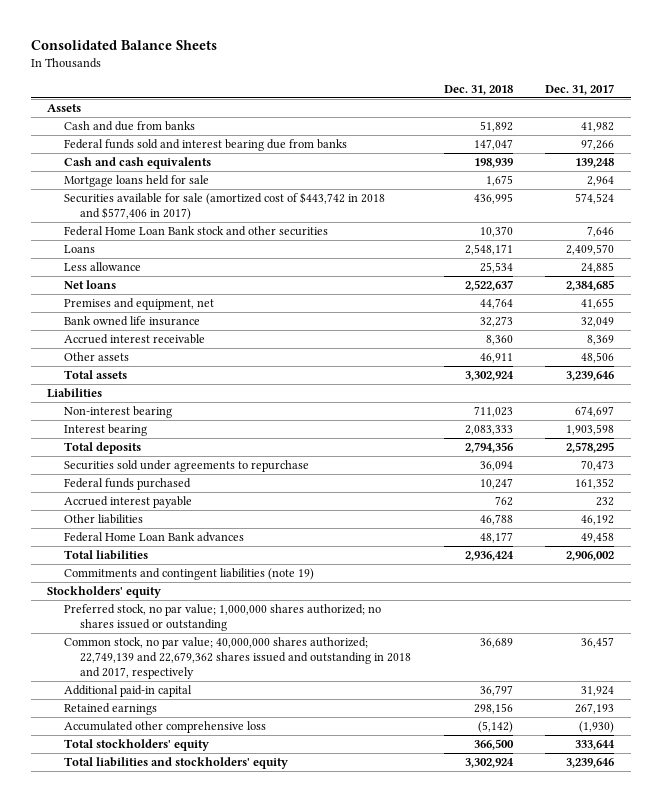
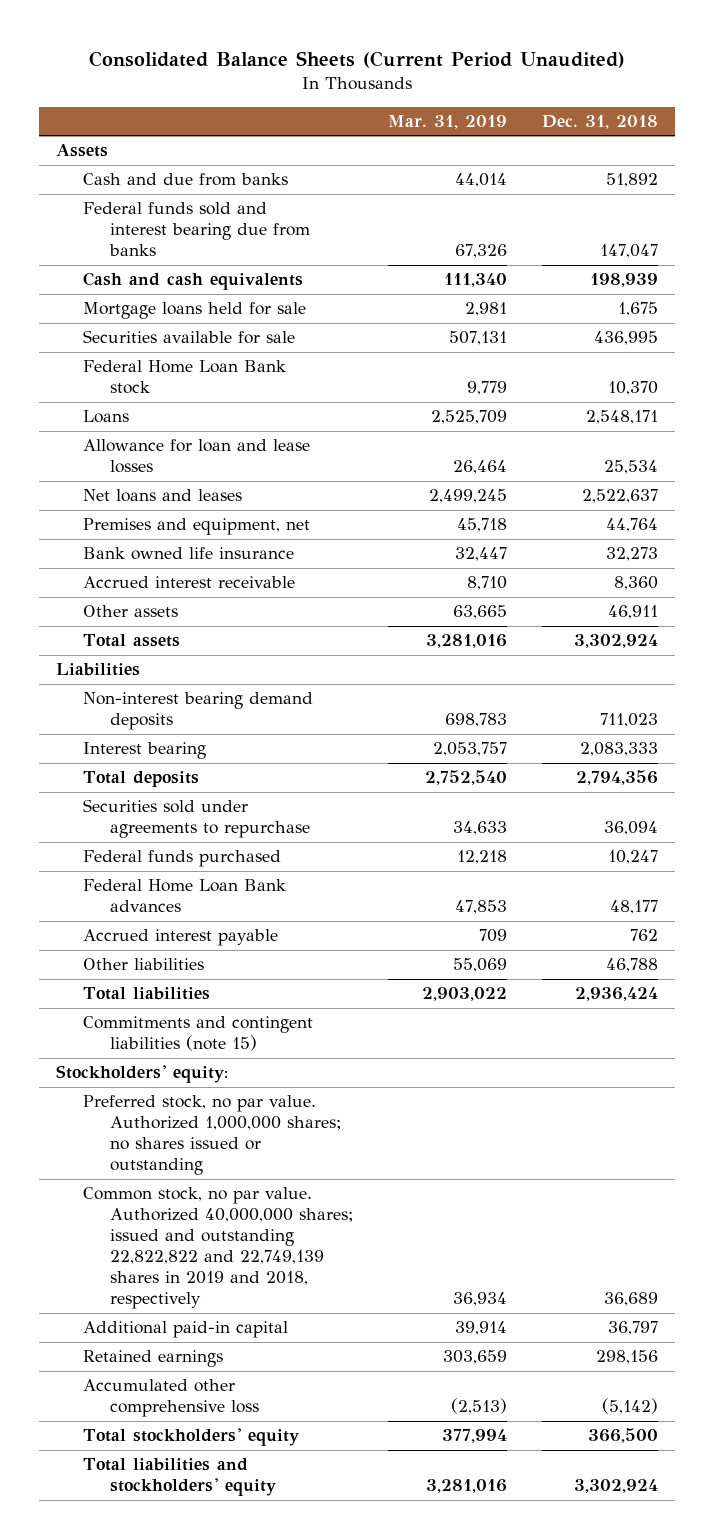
[30,40,217,51] Consolidated Balance Sheets -> [89,50,626,68] Consolidated Balance Sheets (Current Period Unaudited)
[545,83,615,95] Dec. 31, 2017 -> none
none -> [387,115,507,130] Mar. 31, 2019
[63,192,385,220] Securities available for sale (amortized cost of $443,742 in 2018 and $577,406 in 2017) -> [83,330,296,345] Securities available for sale
[63,226,328,237] Federal Home Loan Bank stock and other securities -> [83,360,287,395] Federal Home Loan Bank stock
[63,262,141,272] Less allowance -> [83,439,311,474] Allowance for loan and lease losses
[63,280,116,290] Net loans -> [83,489,243,503] Net loans and leases
[63,406,172,419] Non-interest bearing -> [83,692,314,731] Non-interest bearing demand deposits
[63,532,244,543] Federal Home Loan Bank advances -> [83,879,287,913] Federal Home Loan Bank advances
[63,568,314,581] Commitments and contingent liabilities (note 19) -> [83,1016,314,1052] Commitments and contingent liabilities (note 15)
[46,586,161,599] Stockholders' equity -> [56,1065,229,1084] Stockholders' equity:
[63,604,381,631] Preferred stock, no par value; 1,000,000 shares authorized; no shares issued or outstanding -> [83,1095,341,1176] Preferred stock, no par value. Authorized 1,000,000 shares; no shares issued or outstanding
[63,637,412,679] Common stock, no par value; 40,000,000 shares authorized; 22,749,139 and 22,679,362 shares issued and outstanding in 2018 and 2017, respectively -> [83,1187,353,1310] Common stock, no par value. Authorized 40,000,000 shares; issued and outstanding 22,822,822 and 22,749,139 shares in 2019 and 2018, respectively

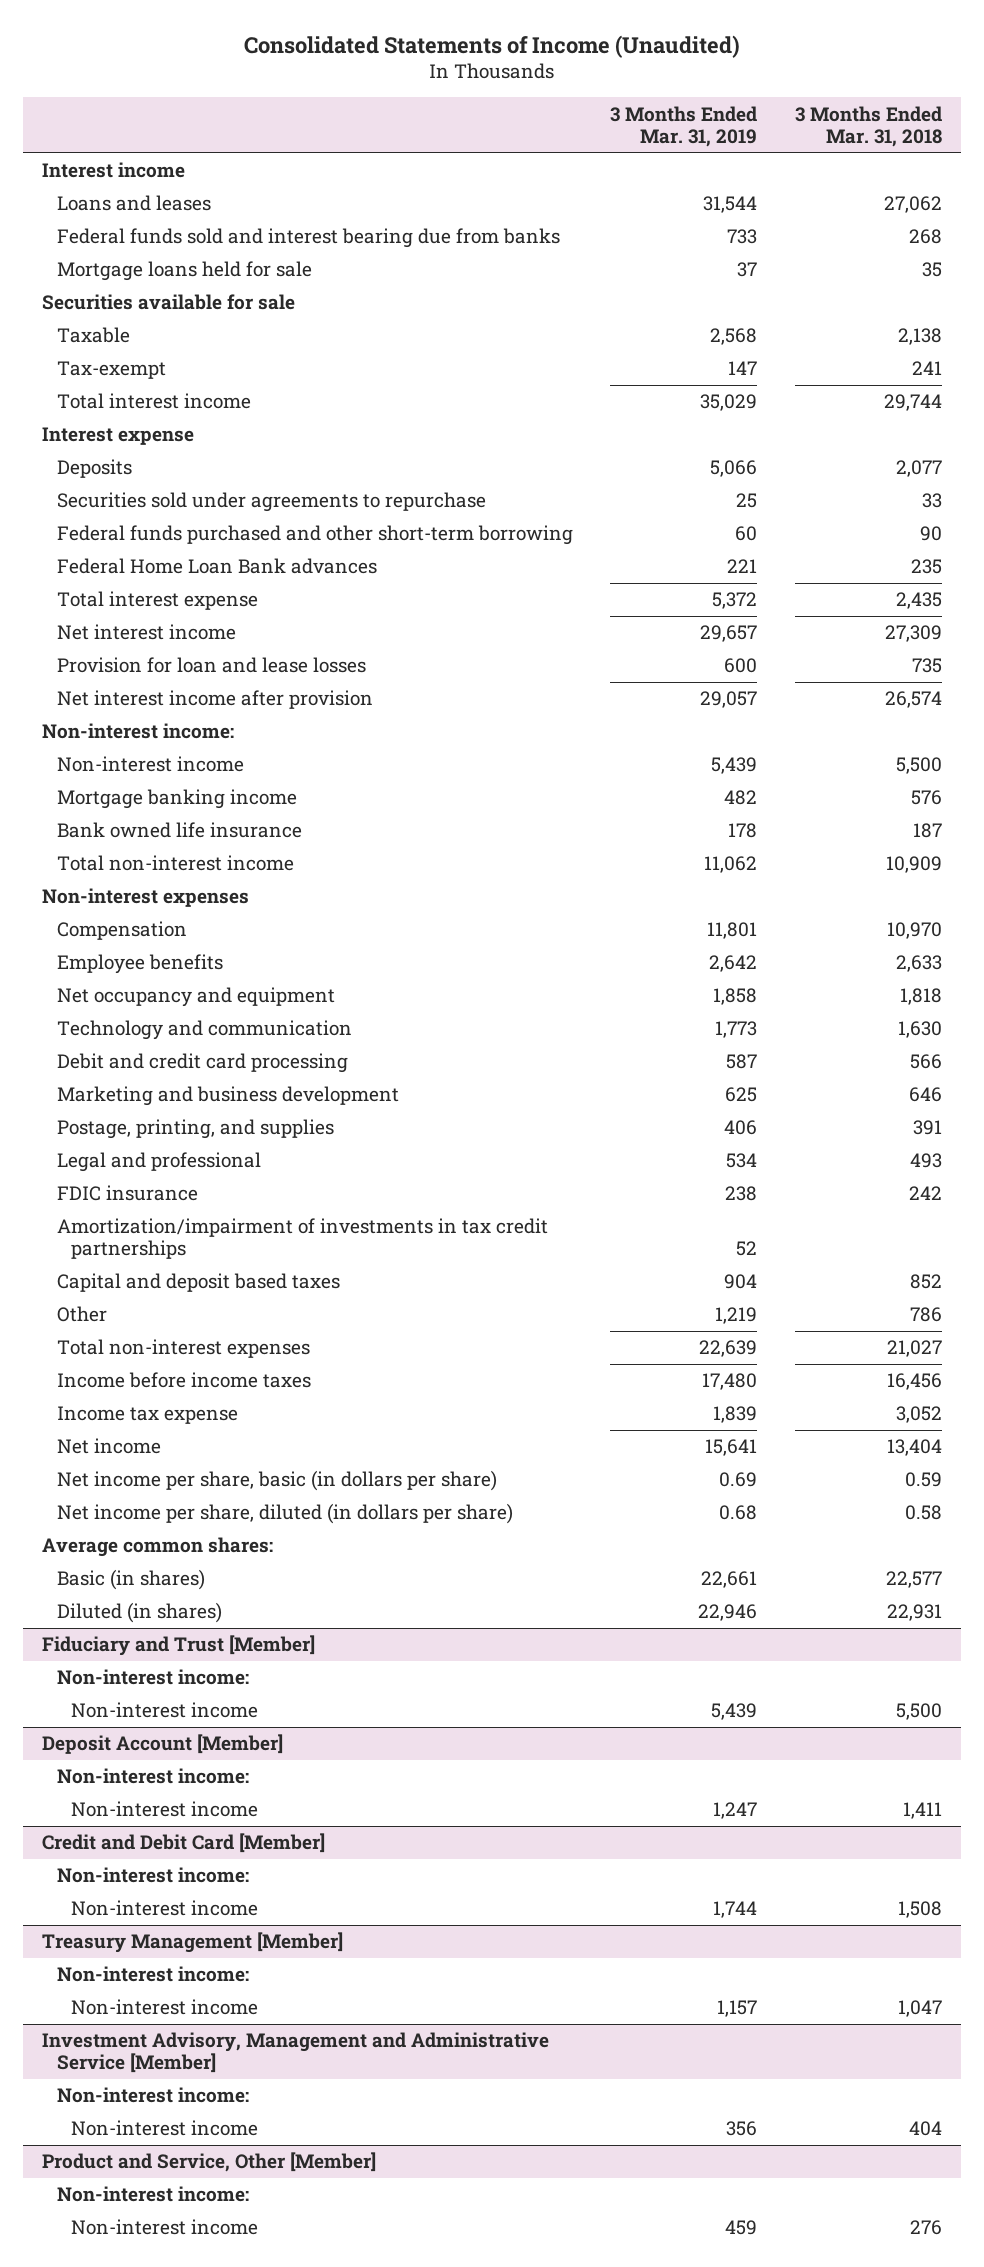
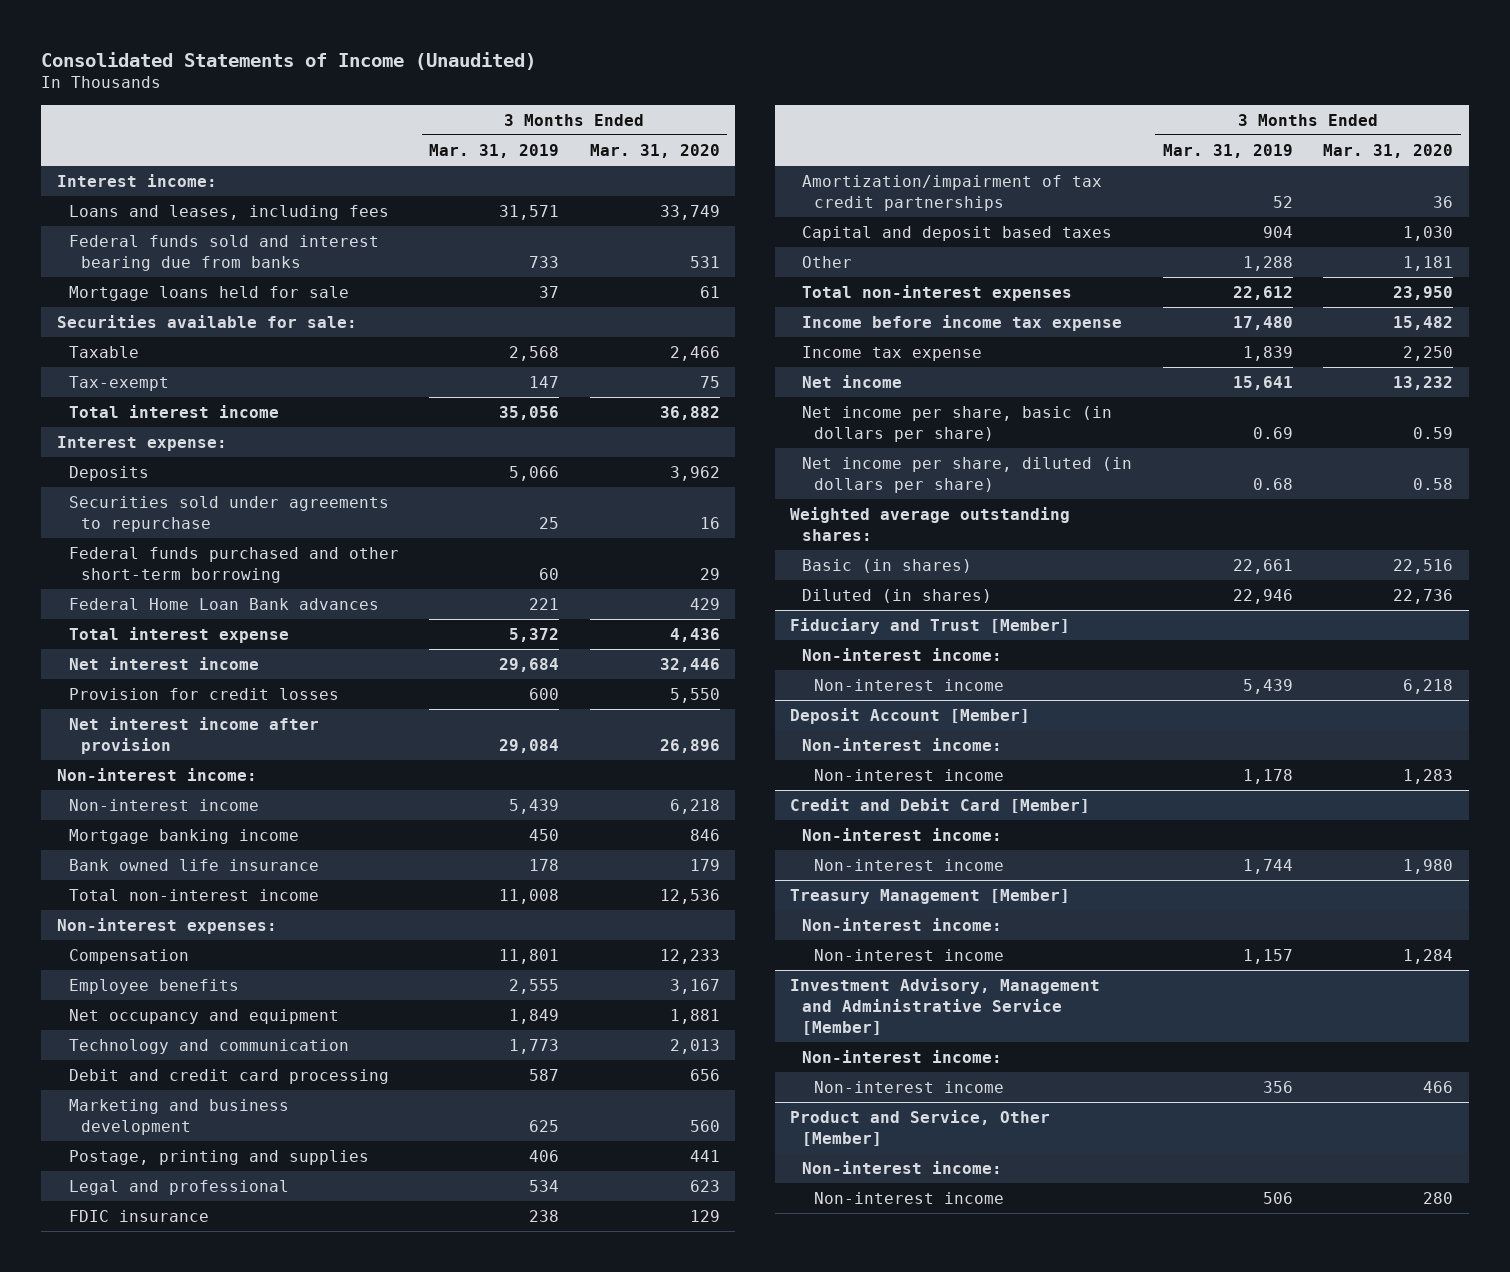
[795,105,943,147] 3 Months Ended Mar. 31, 2018 -> none
none -> [589,144,720,159] Mar. 31, 2020
[42,162,186,179] Interest income -> [56,174,217,188] Interest income:
[56,195,211,212] Loans and leases -> [68,205,389,221] Loans and leases, including fees
[703,196,758,214] 31,544 -> [499,205,560,221] 31,571
[42,294,296,311] Securities available for sale -> [56,315,357,329] Securities available for sale:
[700,394,758,412] 35,029 -> [499,406,560,421] 35,056
[42,427,195,446] Interest expense -> [56,436,227,452] Interest expense:
[700,625,758,643] 29,657 -> [499,658,560,673] 29,684
[56,657,366,674] Provision for loan and lease losses -> [68,688,339,701] Provision for credit losses
[700,691,758,709] 29,057 -> [499,738,560,753] 29,084
[724,790,758,806] 482 -> [529,829,560,842] 450
[704,856,758,874] 11,062 -> [499,889,560,905] 11,008
[42,888,250,908] Non-interest expenses -> [56,918,277,935] Non-interest expenses:
[709,955,758,973] 2,642 -> [509,979,560,995] 2,555
[713,988,758,1006] 1,858 -> [509,1009,560,1025] 1,849
[56,1119,334,1140] Postage, printing, and supplies -> [68,1150,369,1166] Postage, printing and supplies
[56,1218,548,1260] Amortization/impairment of investments in tax credit partnerships -> [802,175,1103,211] Amortization/impairment of tax credit partnerships
[715,1307,758,1325] 1,219 -> [1242,256,1293,272] 1,288
[699,1340,758,1358] 22,639 -> [1232,286,1293,301] 22,612
[56,1372,311,1389] Income before income taxes -> [802,315,1123,332] Income before income tax expense
[42,1537,274,1558] Average common shares: -> [790,507,1071,541] Weighted average outstanding shares:
[713,1802,758,1820] 1,247 -> [1242,769,1293,785] 1,178
[725,2220,758,2236] 459 -> [1262,1192,1293,1205] 506

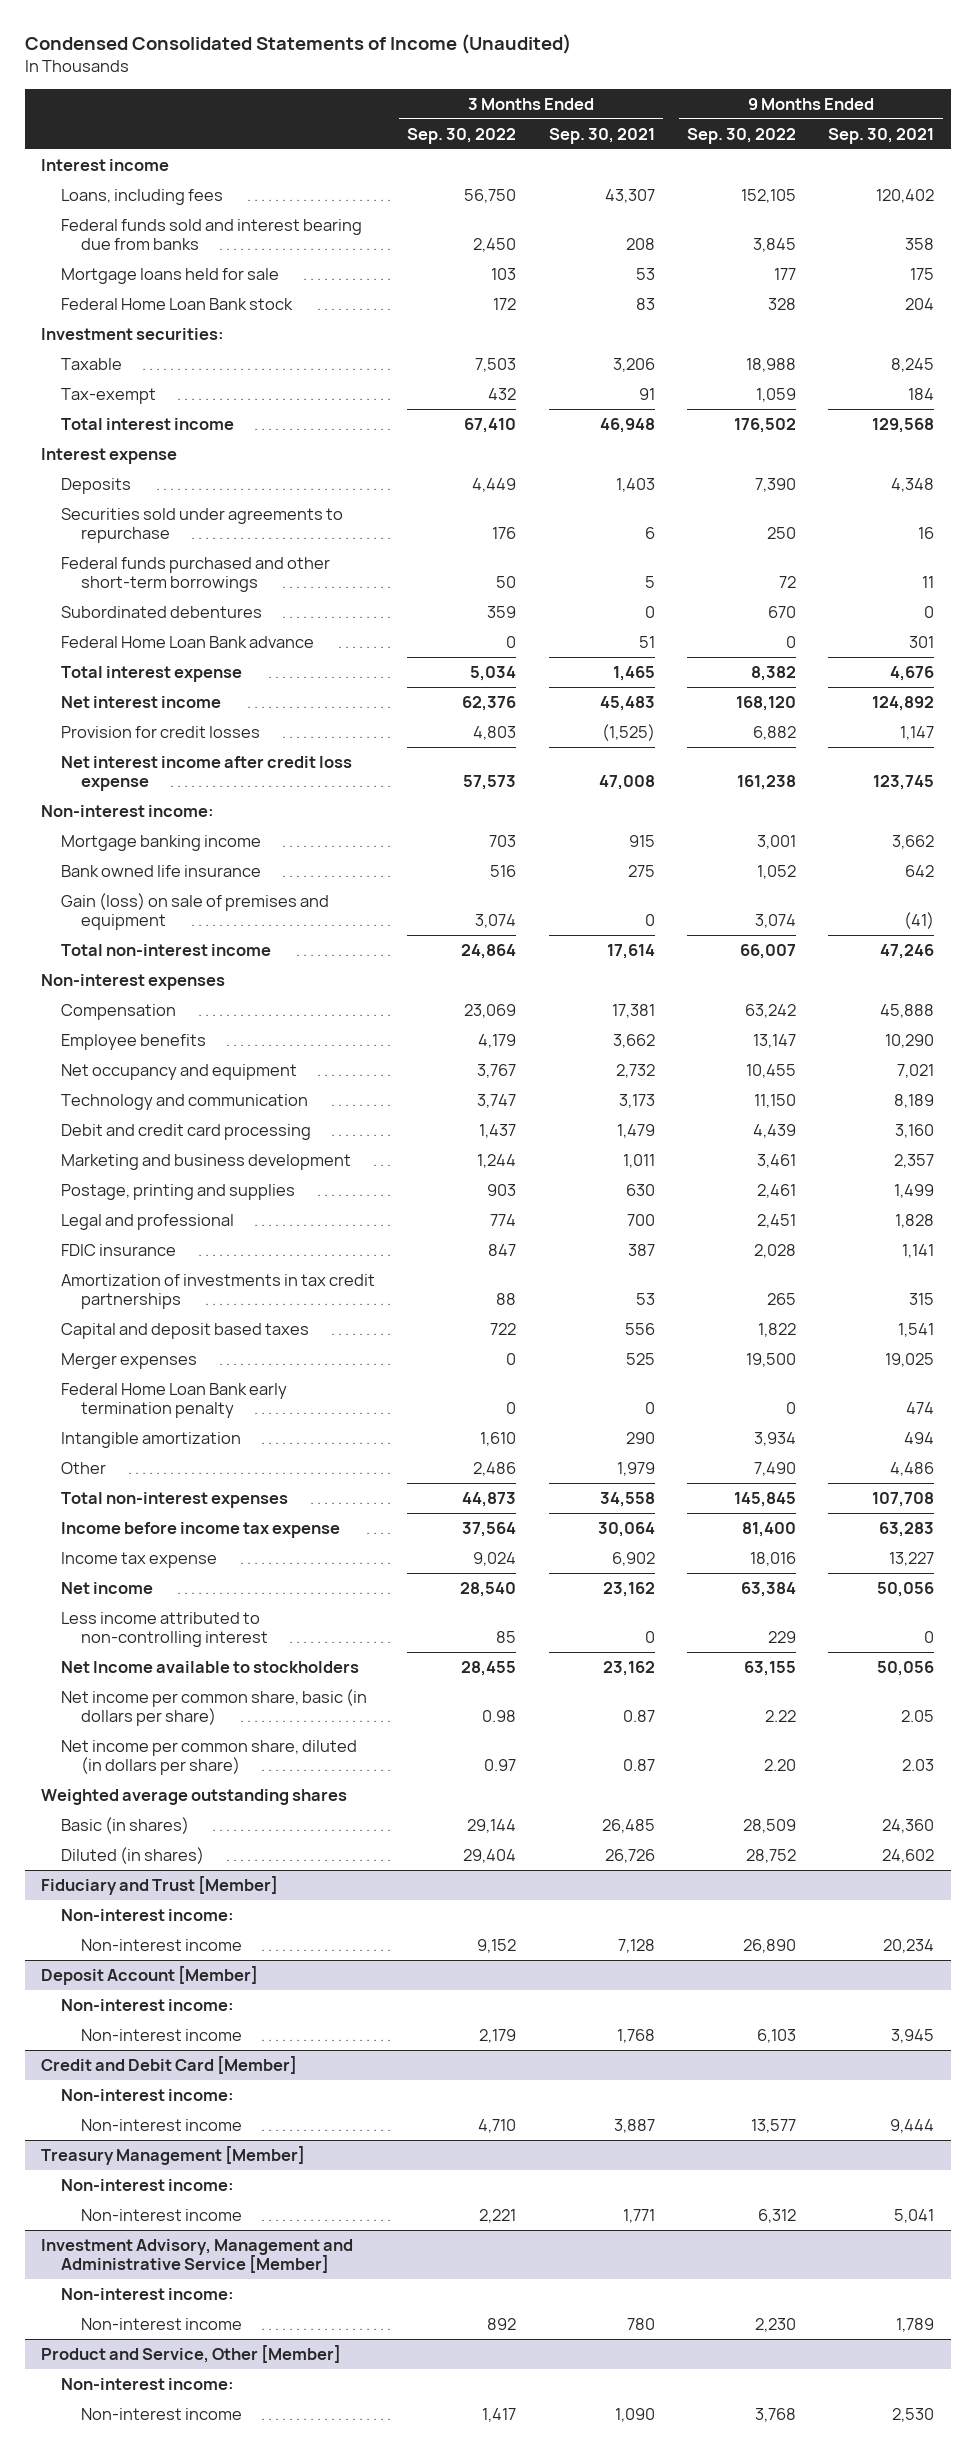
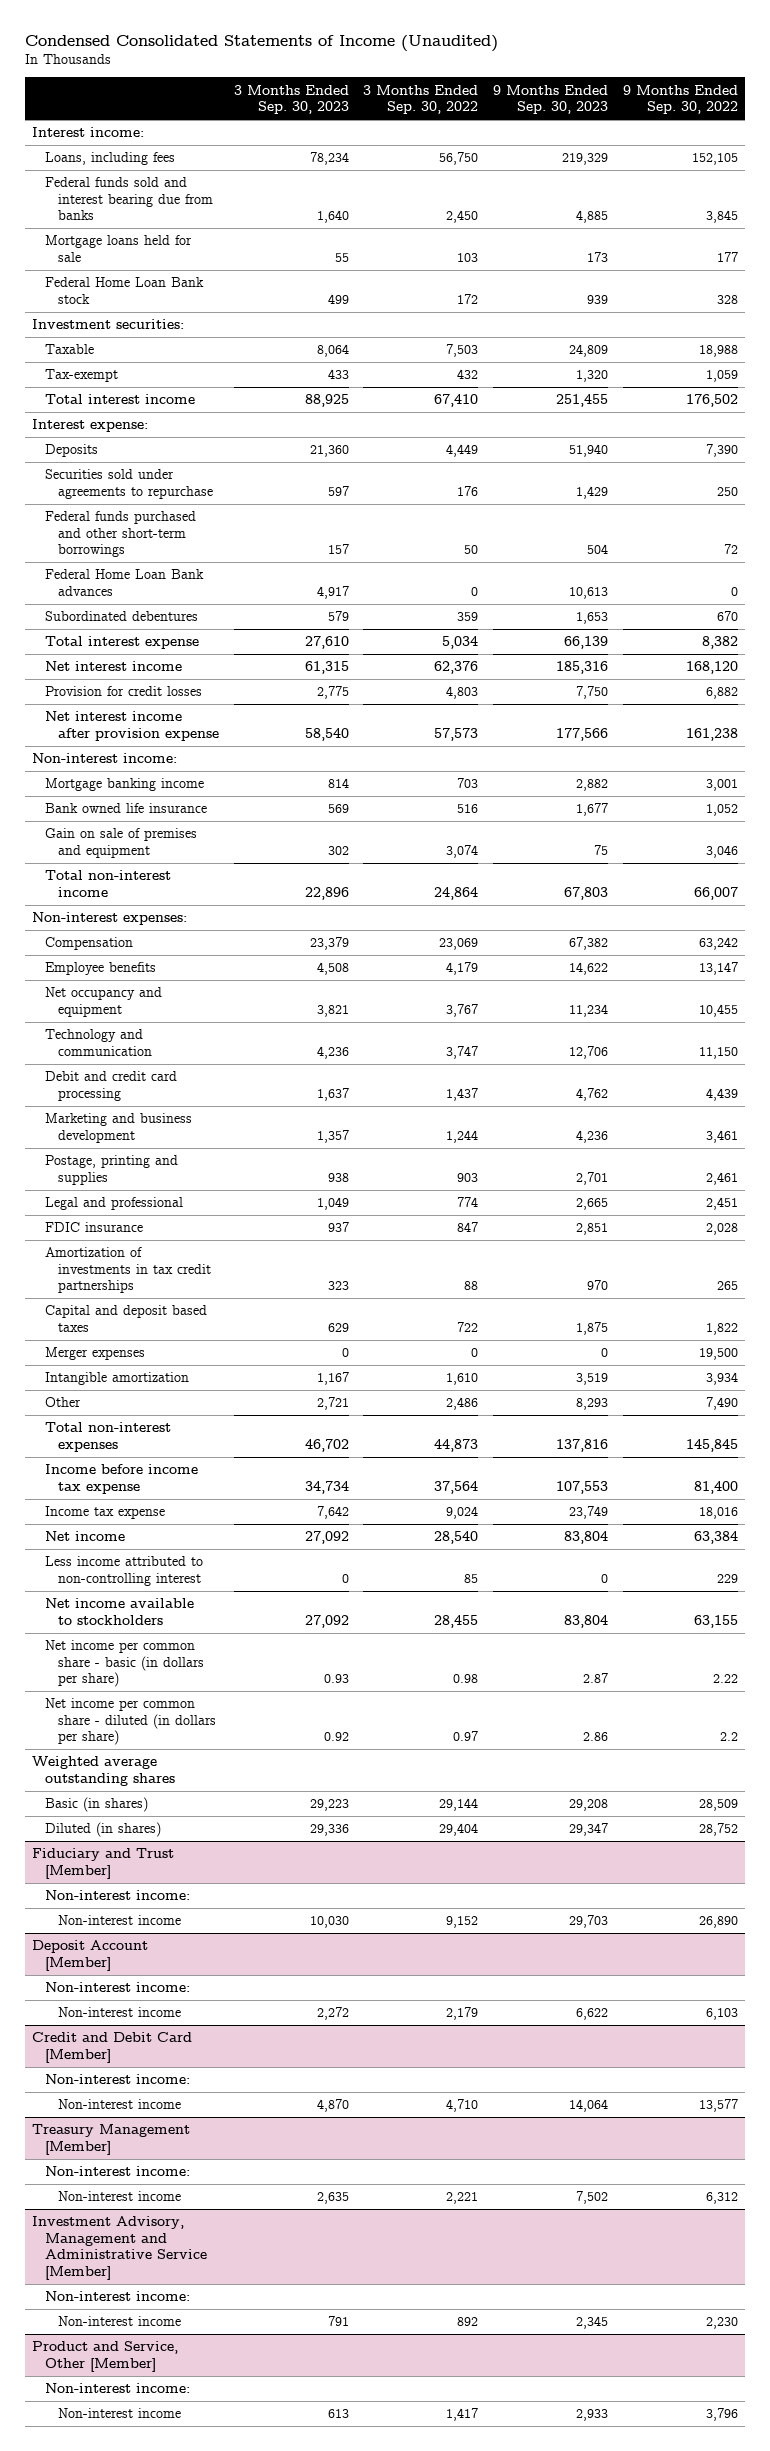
[548,127,655,144] Sep. 30, 2021 -> none
[828,127,935,144] Sep. 30, 2021 -> none
none -> [233,84,349,115] 3 Months Ended Sep. 30, 2023
none -> [492,84,608,115] 9 Months Ended Sep. 30, 2023
[41,158,170,171] Interest income -> [32,127,145,138] Interest income:
[41,447,178,464] Interest expense -> [32,419,149,433] Interest expense:
none -> [45,569,205,596] Federal Home Loan Bank advances
[61,635,315,648] Federal Home Loan Bank advance -> none
[61,755,353,792] Net interest income after credit loss expense -> [45,711,219,741] Net interest income after provision expense
[61,892,330,931] Gain (loss) on sale of premises and equipment -> [45,828,198,858] Gain on sale of premises and equipment
[755,914,797,929] 3,074 -> [705,844,738,858] 3,046
[41,973,226,990] Non-interest expenses -> [32,912,188,926] Non-interest expenses:
[61,1382,288,1419] Federal Home Loan Bank early termination penalty -> none
[61,1660,360,1673] Net Income available to stockholders -> [45,1598,195,1625] Net income available to stockholders
[61,1688,368,1727] Net income per common share, basic (in dollars per share) -> [45,1640,204,1688] Net income per common share - basic (in dollars per share)
[61,1739,358,1776] Net income per common share, diluted (in dollars per share) -> [45,1698,216,1746] Net income per common share - diluted (in dollars per share)
[764,1759,797,1772] 2.20 -> [719,1732,738,1742] 2.2
[755,2407,797,2422] 3,768 -> [705,2408,738,2422] 3,796

